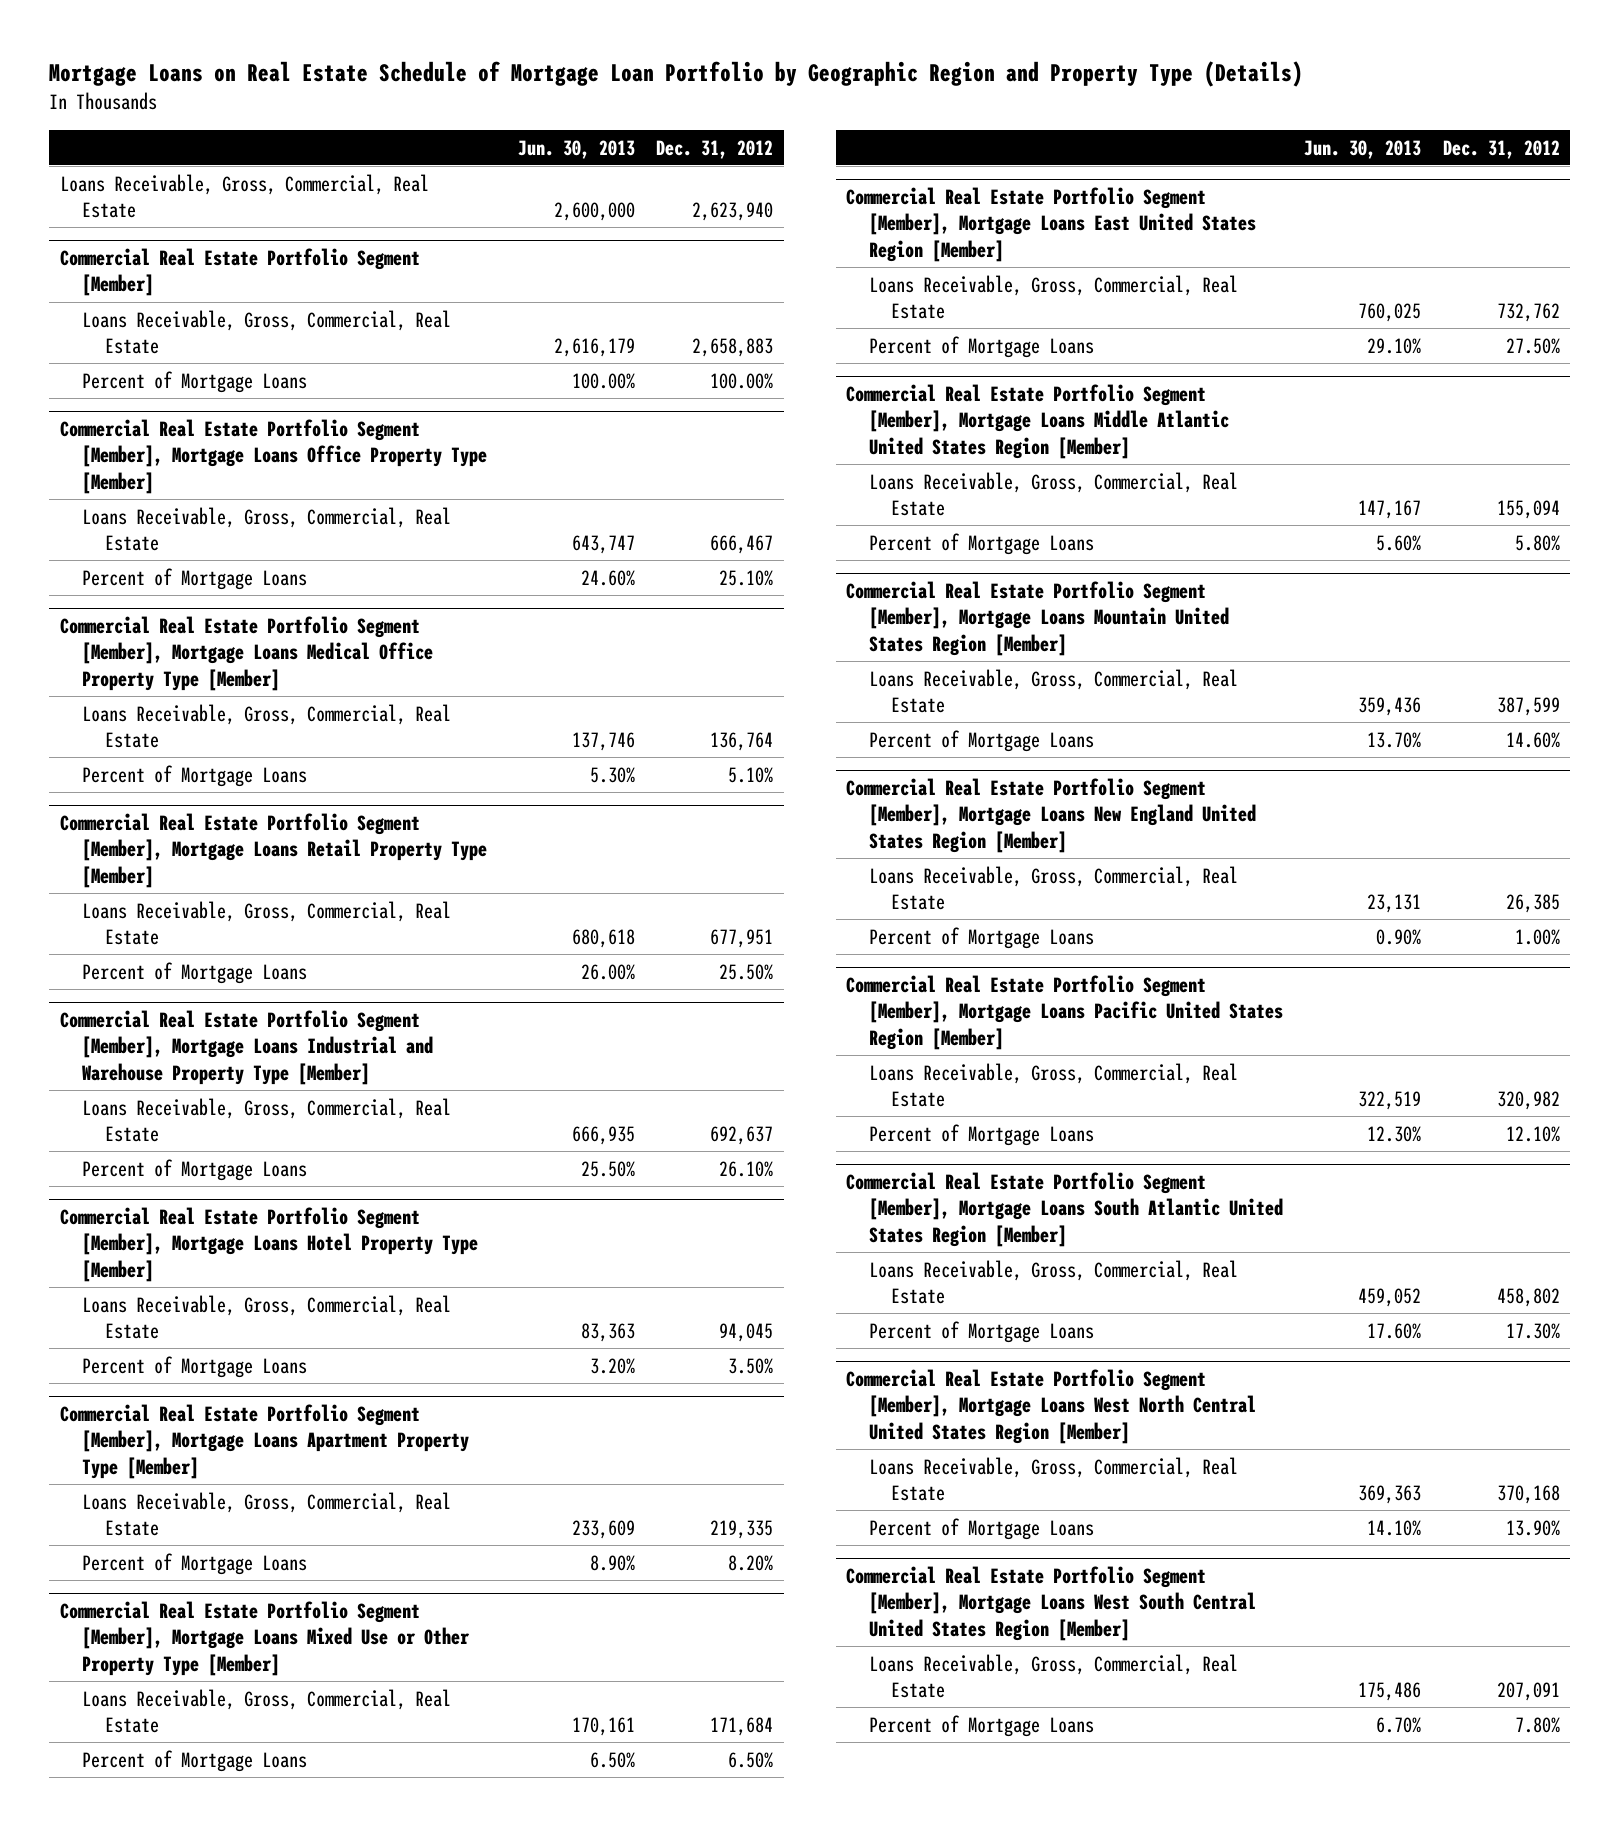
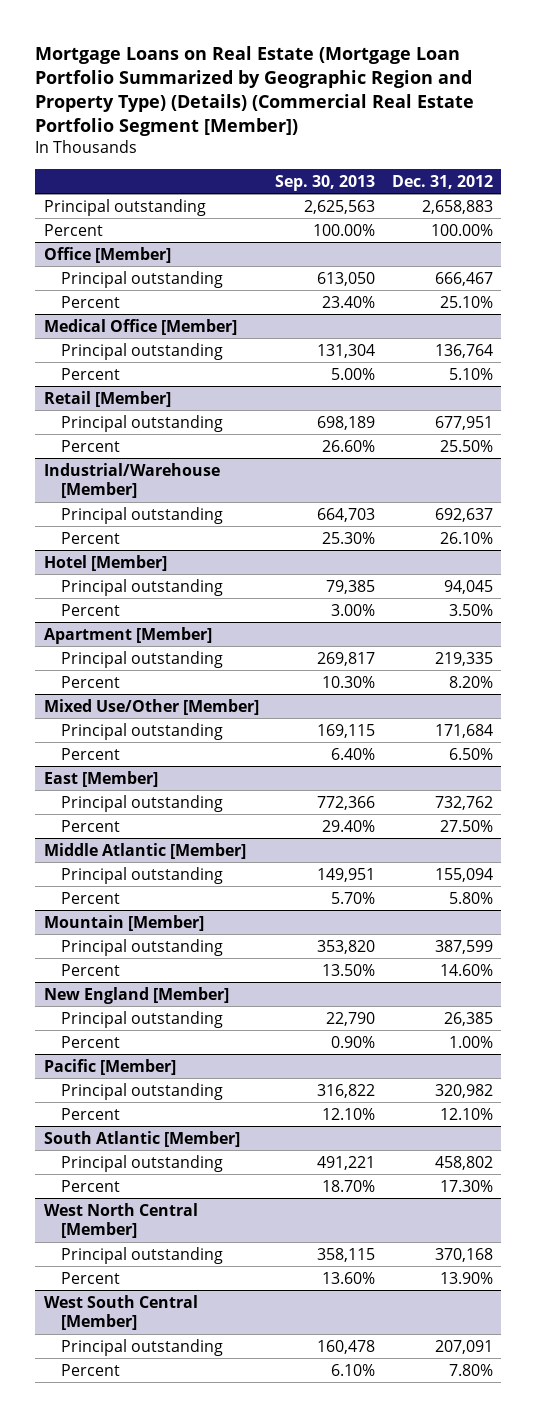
[49,61,1304,88] Mortgage Loans on Real Estate Schedule of Mortgage Loan Portfolio by Geographic Region and Property Type (Details) -> [35,45,475,137] Mortgage Loans on Real Estate (Mortgage Loan Portfolio Summarized by Geographic Region and Property Type) (Details) (Commercial Real Estate Portfolio Segment [Member])
[517,139,635,159] Jun. 30, 2013 -> none
none -> [275,174,376,191] Sep. 30, 2013
[59,173,429,219] Loans Receivable, Gross, Commercial, Real Estate -> none
[59,247,420,297] Commercial Real Estate Portfolio Segment [Member] -> none
[59,418,488,494] Commercial Real Estate Portfolio Segment [Member], Mortgage Loans Office Property Type [Member] -> none
[59,615,434,691] Commercial Real Estate Portfolio Segment [Member], Mortgage Loans Medical Office Property Type [Member] -> none
[59,812,488,888] Commercial Real Estate Portfolio Segment [Member], Mortgage Loans Retail Property Type [Member] -> none
[59,1009,434,1085] Commercial Real Estate Portfolio Segment [Member], Mortgage Loans Industrial and Warehouse Property Type [Member] -> none
[59,1206,479,1282] Commercial Real Estate Portfolio Segment [Member], Mortgage Loans Hotel Property Type [Member] -> none
[59,1403,470,1479] Commercial Real Estate Portfolio Segment [Member], Mortgage Loans Apartment Property Type [Member] -> none
[59,1600,471,1676] Commercial Real Estate Portfolio Segment [Member], Mortgage Loans Mixed Use or Other Property Type [Member] -> none
[846,186,1256,262] Commercial Real Estate Portfolio Segment [Member], Mortgage Loans East United States Region [Member] -> none
[846,383,1229,459] Commercial Real Estate Portfolio Segment [Member], Mortgage Loans Middle Atlantic United States Region [Member] -> none
[846,580,1229,656] Commercial Real Estate Portfolio Segment [Member], Mortgage Loans Mountain United States Region [Member] -> none
[846,777,1256,853] Commercial Real Estate Portfolio Segment [Member], Mortgage Loans New England United States Region [Member] -> none
[846,974,1283,1050] Commercial Real Estate Portfolio Segment [Member], Mortgage Loans Pacific United States Region [Member] -> none
[846,1171,1283,1247] Commercial Real Estate Portfolio Segment [Member], Mortgage Loans South Atlantic United States Region [Member] -> none
[846,1368,1256,1444] Commercial Real Estate Portfolio Segment [Member], Mortgage Loans West North Central United States Region [Member] -> none
[846,1565,1256,1641] Commercial Real Estate Portfolio Segment [Member], Mortgage Loans West South Central United States Region [Member] -> none
[82,309,452,355] Loans Receivable, Gross, Commercial, Real Estate -> [43,198,206,216] Principal outstanding
[82,370,308,393] Percent of Mortgage Loans -> [43,223,103,236] Percent
none -> [43,246,171,263] Office [Member]
[82,506,452,552] Loans Receivable, Gross, Commercial, Real Estate -> [61,270,224,288] Principal outstanding
[82,567,308,590] Percent of Mortgage Loans -> [61,295,121,308] Percent
none -> [43,318,237,335] Medical Office [Member]
[82,703,452,749] Loans Receivable, Gross, Commercial, Real Estate -> [61,342,224,360] Principal outstanding
[82,764,308,787] Percent of Mortgage Loans -> [61,367,121,380] Percent
none -> [43,390,171,407] Retail [Member]
[82,900,452,946] Loans Receivable, Gross, Commercial, Real Estate -> [61,414,224,432] Principal outstanding
[82,961,308,984] Percent of Mortgage Loans -> [61,439,121,452] Percent
none -> [43,462,220,498] Industrial/Warehouse [Member]
[82,1097,452,1143] Loans Receivable, Gross, Commercial, Real Estate -> [61,506,224,524] Principal outstanding
[82,1158,308,1181] Percent of Mortgage Loans -> [61,531,121,544] Percent
none -> [43,554,167,571] Hotel [Member]
[82,1294,452,1340] Loans Receivable, Gross, Commercial, Real Estate -> [61,578,224,596] Principal outstanding
[82,1355,308,1378] Percent of Mortgage Loans -> [61,603,121,616] Percent
none -> [43,626,212,644] Apartment [Member]
[82,1491,452,1537] Loans Receivable, Gross, Commercial, Real Estate -> [61,650,224,668] Principal outstanding
[82,1552,308,1575] Percent of Mortgage Loans -> [61,675,121,688] Percent
none -> [43,698,259,715] Mixed Use/Other [Member]
[82,1688,452,1734] Loans Receivable, Gross, Commercial, Real Estate -> [61,722,224,740] Principal outstanding
[82,1749,308,1772] Percent of Mortgage Loans -> [61,747,121,760] Percent
none -> [43,770,158,787] East [Member]
[868,274,1238,320] Loans Receivable, Gross, Commercial, Real Estate -> [61,794,224,812] Principal outstanding
[868,335,1094,358] Percent of Mortgage Loans -> [61,819,121,832] Percent
none -> [43,842,246,859] Middle Atlantic [Member]
[868,471,1238,517] Loans Receivable, Gross, Commercial, Real Estate -> [61,866,224,884] Principal outstanding
[868,532,1094,555] Percent of Mortgage Loans -> [61,891,121,904] Percent
none -> [43,914,204,931] Mountain [Member]
[868,668,1238,714] Loans Receivable, Gross, Commercial, Real Estate -> [61,938,224,956] Principal outstanding
[868,729,1094,752] Percent of Mortgage Loans -> [61,963,121,976] Percent
none -> [43,986,229,1004] New England [Member]
[868,865,1238,911] Loans Receivable, Gross, Commercial, Real Estate -> [61,1010,224,1028] Principal outstanding
[868,926,1094,949] Percent of Mortgage Loans -> [61,1035,121,1048] Percent
none -> [43,1058,176,1075] Pacific [Member]
[868,1062,1238,1108] Loans Receivable, Gross, Commercial, Real Estate -> [61,1082,224,1100] Principal outstanding
[868,1123,1094,1146] Percent of Mortgage Loans -> [61,1107,121,1120] Percent
none -> [43,1130,240,1147] South Atlantic [Member]
[868,1259,1238,1305] Loans Receivable, Gross, Commercial, Real Estate -> [61,1154,224,1172] Principal outstanding
[868,1320,1094,1343] Percent of Mortgage Loans -> [61,1179,121,1192] Percent
none -> [43,1202,198,1238] West North Central [Member]
[868,1456,1238,1502] Loans Receivable, Gross, Commercial, Real Estate -> [61,1246,224,1264] Principal outstanding
[868,1517,1094,1540] Percent of Mortgage Loans -> [61,1271,121,1284] Percent
none -> [43,1294,198,1330] West South Central [Member]
[868,1653,1238,1699] Loans Receivable, Gross, Commercial, Real Estate -> [61,1338,224,1356] Principal outstanding
[868,1714,1094,1737] Percent of Mortgage Loans -> [61,1363,121,1376] Percent

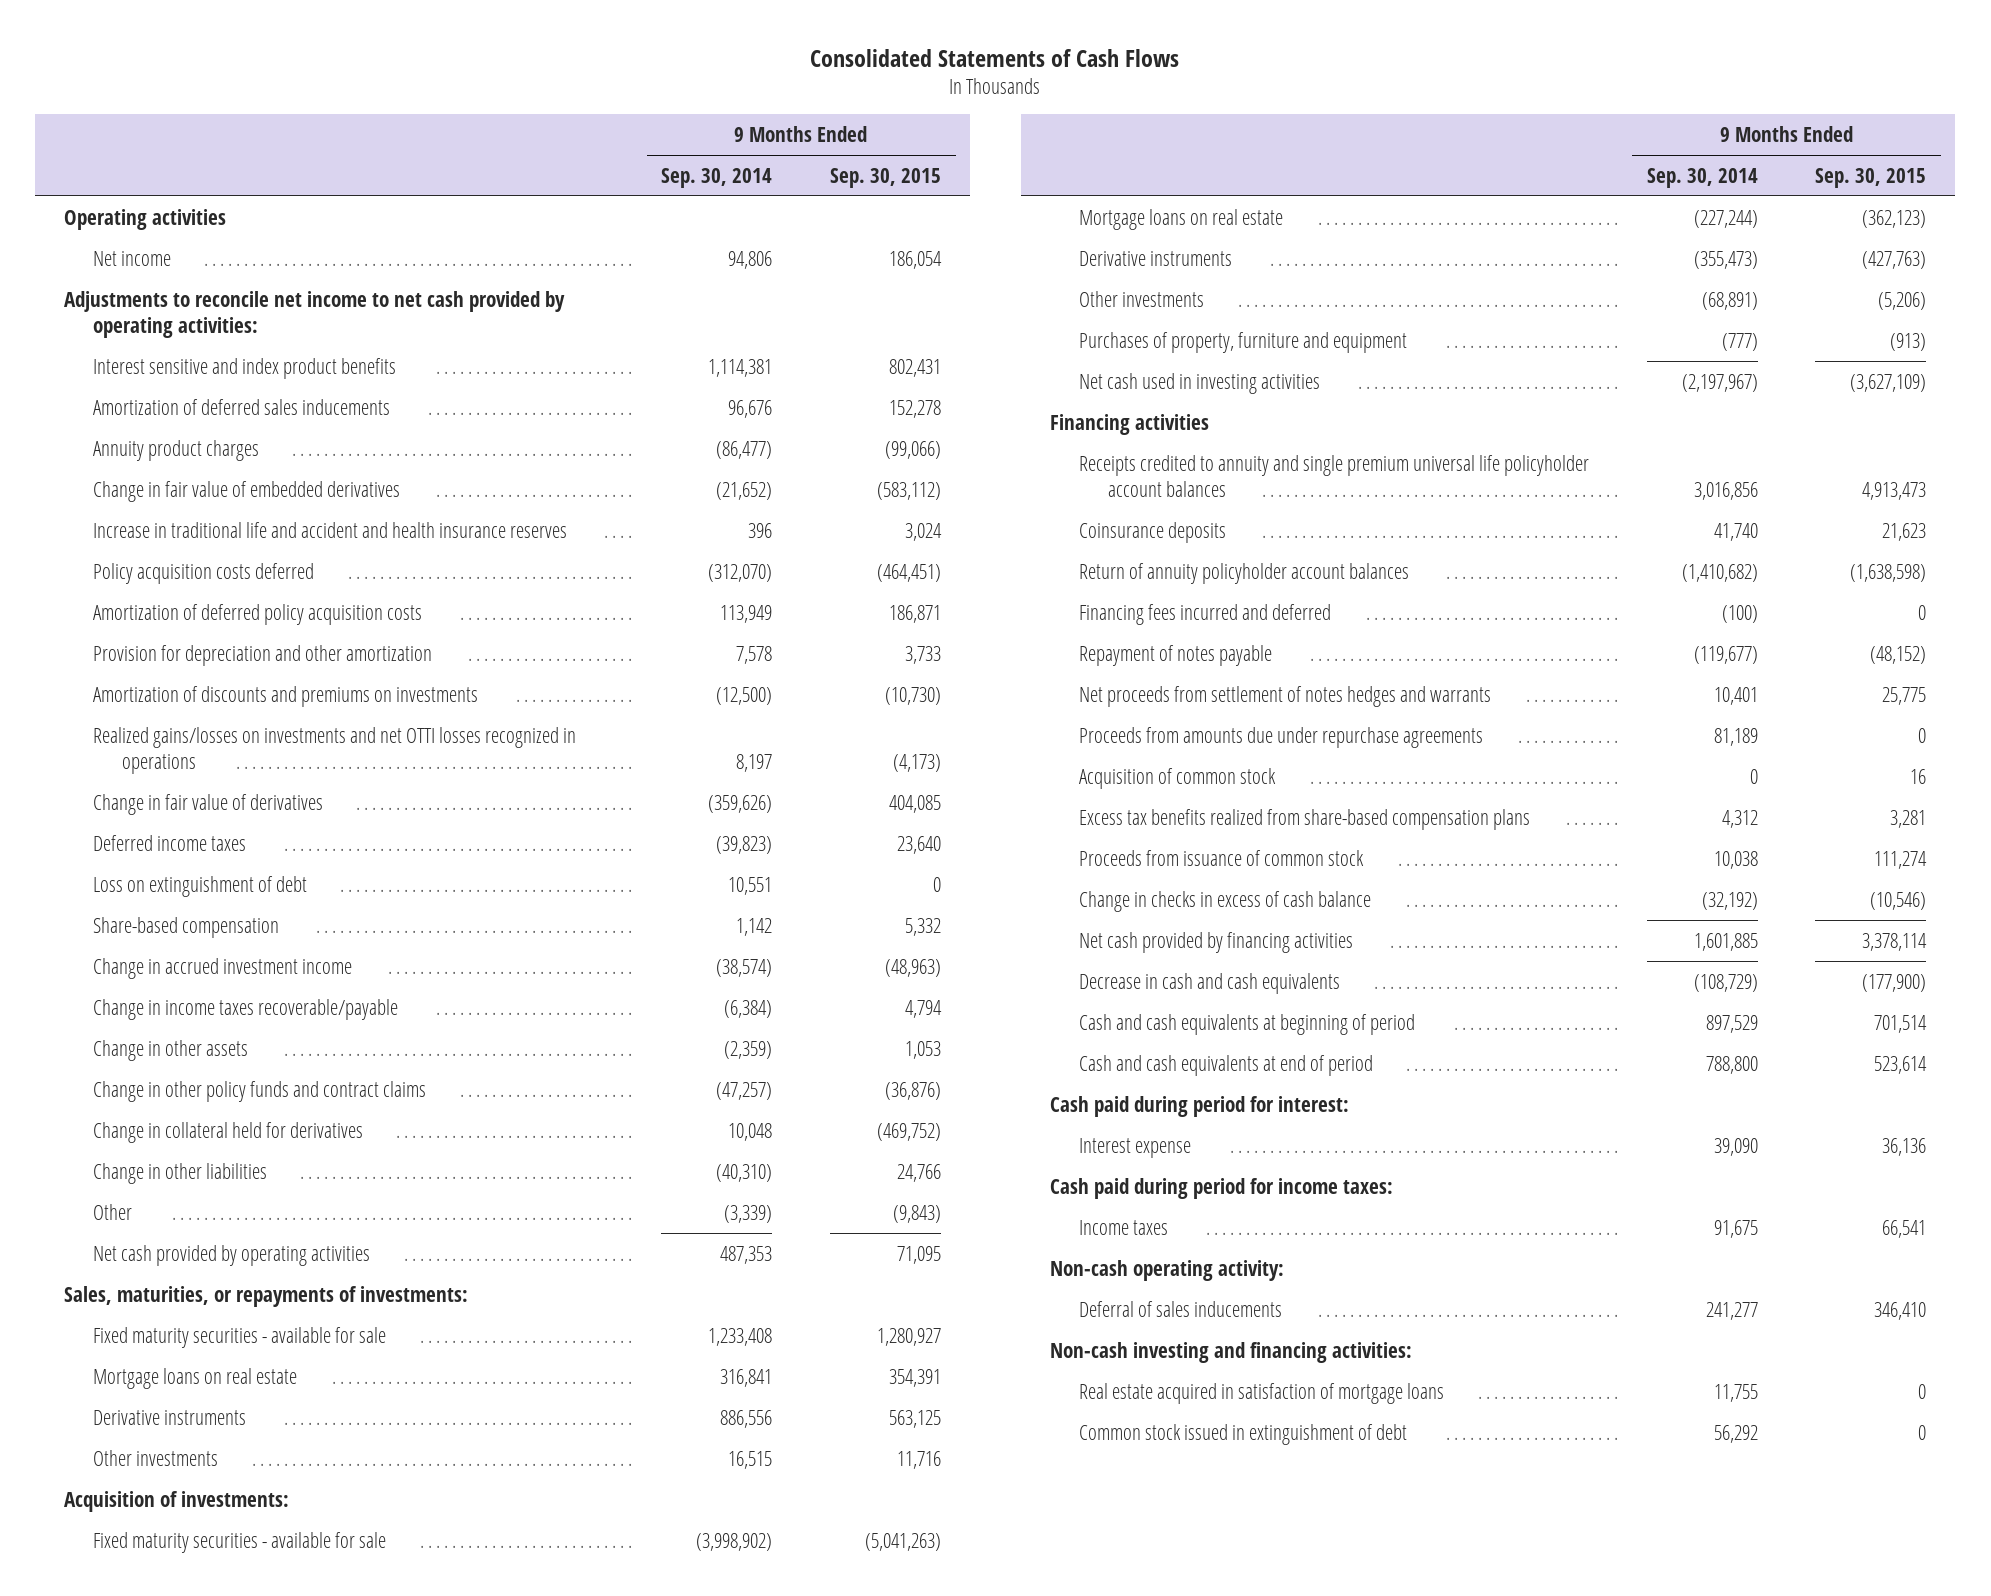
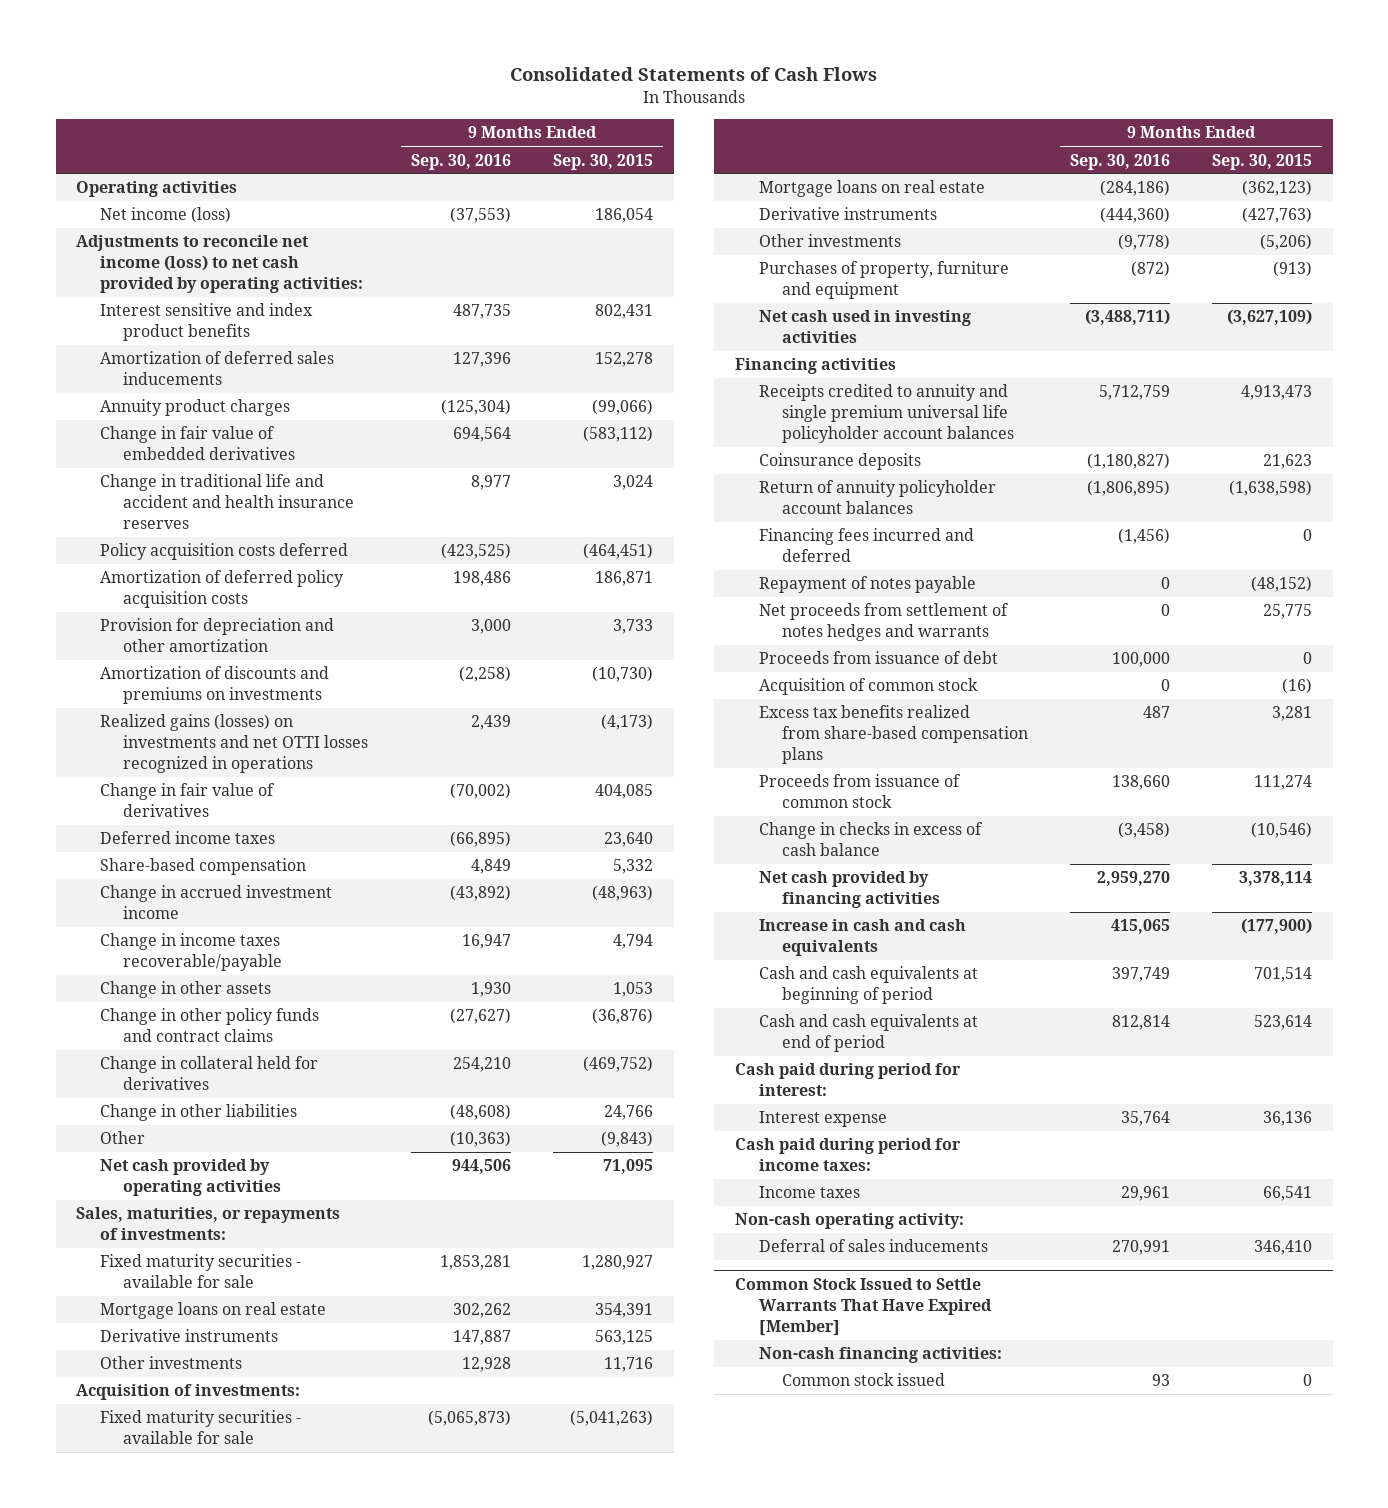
[661,167,773,188] Sep. 30, 2014 -> none
none -> [411,153,512,170] Sep. 30, 2016
[93,250,172,266] Net income -> [99,207,231,224] Net income (loss)
[64,290,566,338] Adjustments to reconcile net income to net cash provided by operating activities: -> [76,235,363,294] Adjustments to reconcile net income (loss) to net cash provided by operating activities:
[93,521,568,538] Increase in traditional life and accident and health insurance reserves -> [99,474,355,530] Change in traditional life and accident and health insurance reserves
[93,726,577,774] Realized gains/losses on investments and net OTTI losses recognized in operations -> [99,714,369,774] Realized gains (losses) on investments and net OTTI losses recognized in operations
[93,875,308,897] Loss on extinguishment of debt -> none
[1078,726,1483,748] Proceeds from amounts due under repurchase agreements -> none
none -> [758,651,998,665] Proceeds from issuance of debt
[1910,768,1927,784] 16 -> [1281,678,1312,695] (16)
[1078,972,1340,994] Decrease in cash and cash equivalents -> [758,919,966,957] Increase in cash and cash equivalents
[1078,1382,1444,1404] Real estate acquired in satisfaction of mortgage loans -> none
[1078,1423,1407,1445] Common stock issued in extinguishment of debt -> none
none -> [735,1277,992,1336] Common Stock Issued to Settle Warrants That Have Expired [Member]
[1049,1341,1412,1363] Non-cash investing and financing activities: -> [758,1347,1002,1364] Non-cash financing activities:
none -> [782,1373,946,1387] Common stock issued

